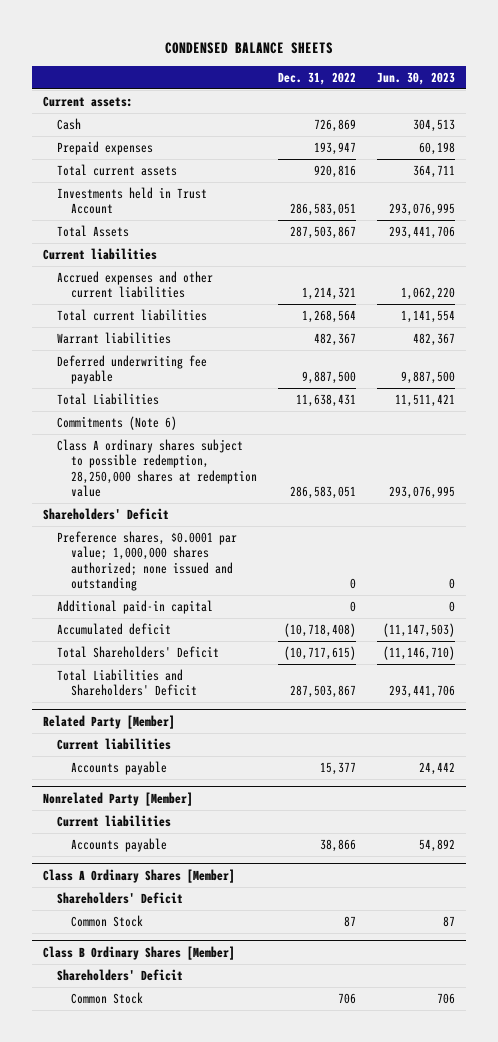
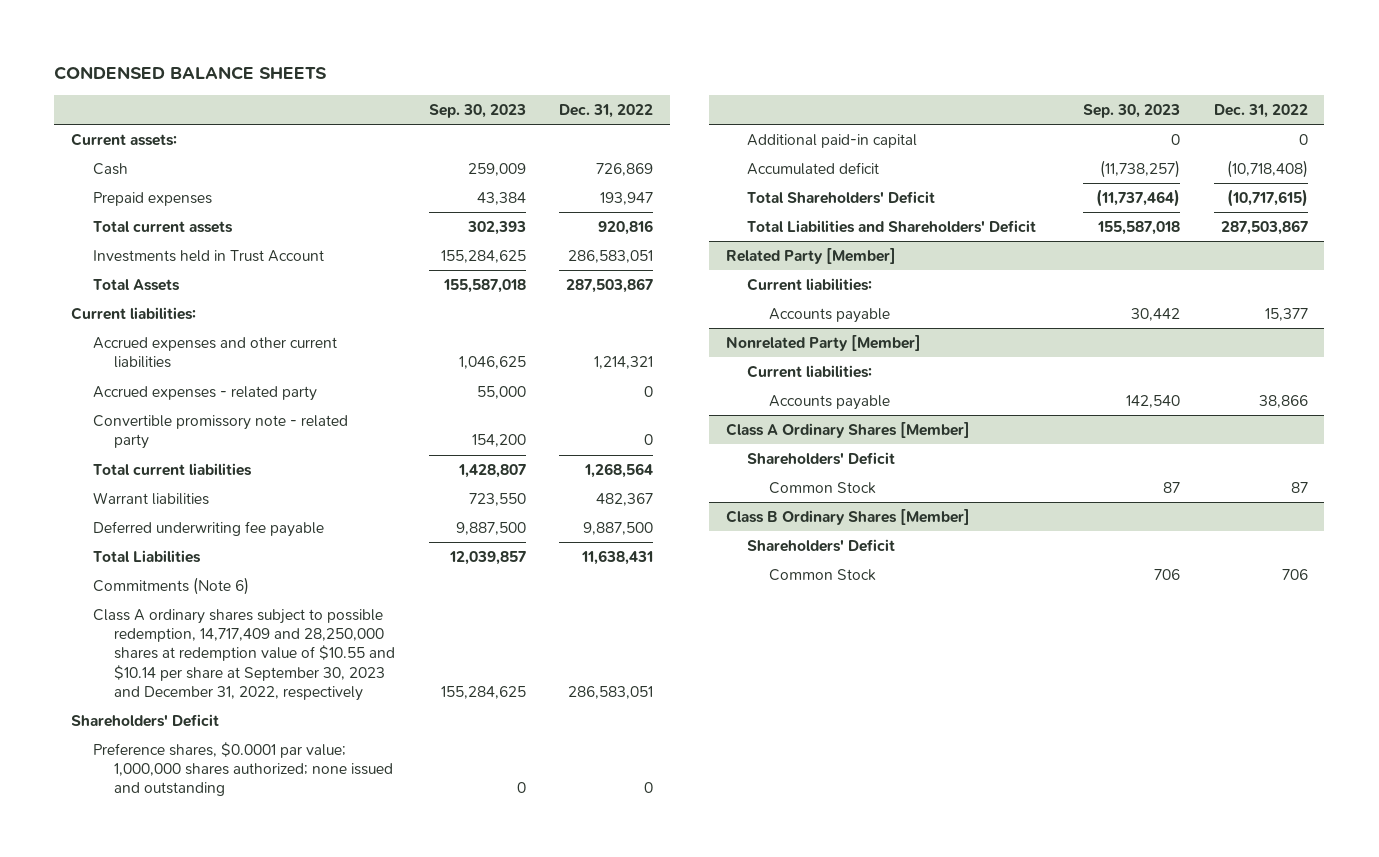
[377,71,456,85] Jun. 30, 2023 -> none
none -> [428,103,526,118] Sep. 30, 2023
[42,248,157,261] Current liabilities -> [71,307,197,321] Current liabilities:
none -> [92,386,317,402] Accrued expenses - related party
none -> [92,415,348,450] Convertible promissory note - related party
[56,439,257,497] Class A ordinary shares subject to possible redemption, 28,250,000 shares at redemption value -> [92,609,396,701] Class A ordinary shares subject to possible redemption, 14,717,409 and 28,250,000 shares at redemption value of $10.55 and $10.14 per share at September 30, 2023 and December 31, 2022, respectively
[56,738,171,751] Current liabilities -> [747,278,873,292] Current liabilities:
[56,815,171,828] Current liabilities -> [747,365,873,379] Current liabilities:

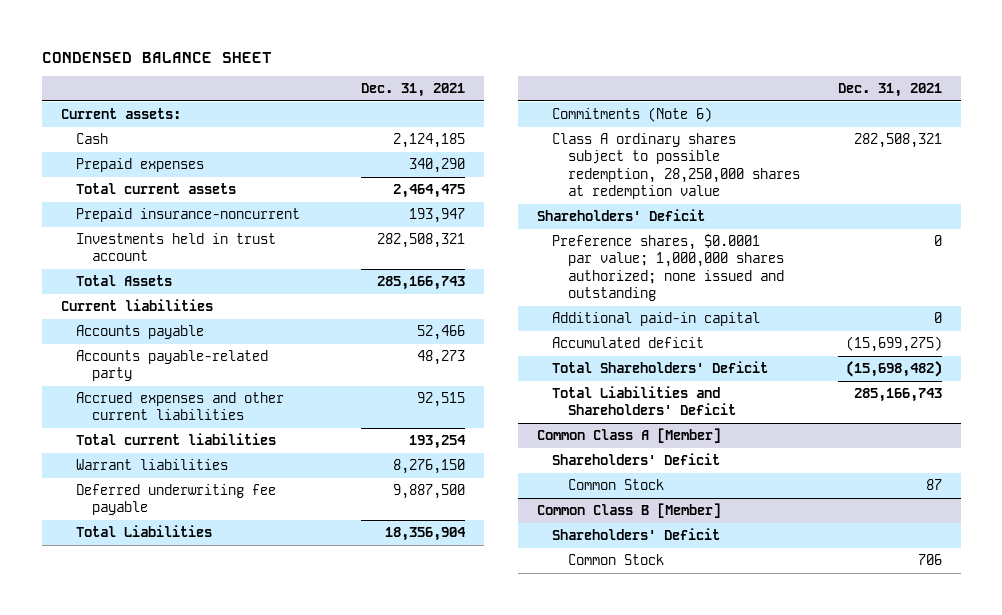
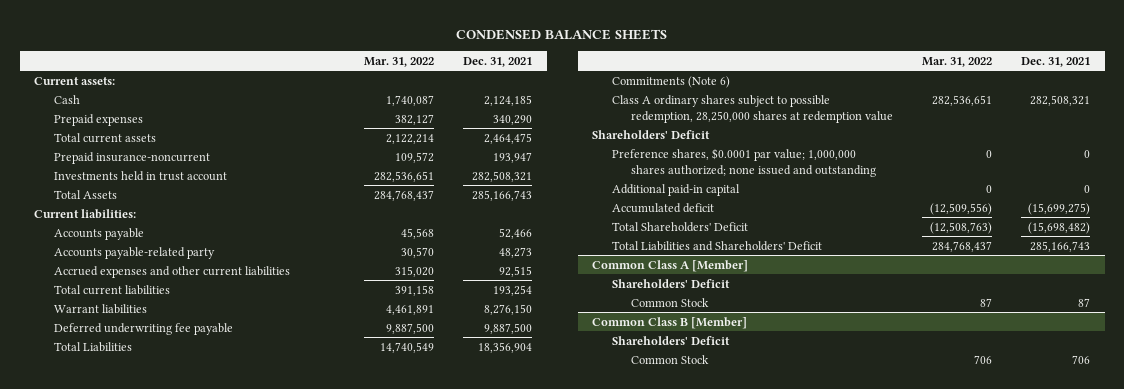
[41,51,272,63] CONDENSED BALANCE SHEET -> [456,28,668,40] CONDENSED BALANCE SHEETS
none -> [364,56,435,67] Mar. 31, 2022
[60,299,213,312] Current liabilities -> [34,208,137,219] Current liabilities:

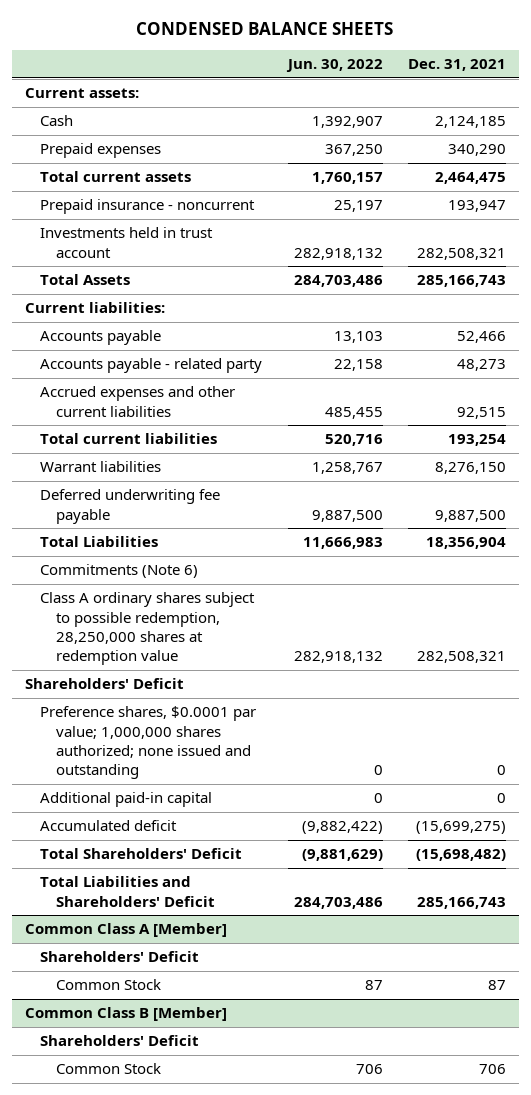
[364,56,435,67] Mar. 31, 2022 -> none
none -> [285,59,383,73] Jun. 30, 2022
[53,151,210,164] Prepaid insurance-noncurrent -> [40,199,256,215] Prepaid insurance - noncurrent
[53,246,215,259] Accounts payable-related party -> [40,358,263,374] Accounts payable - related party

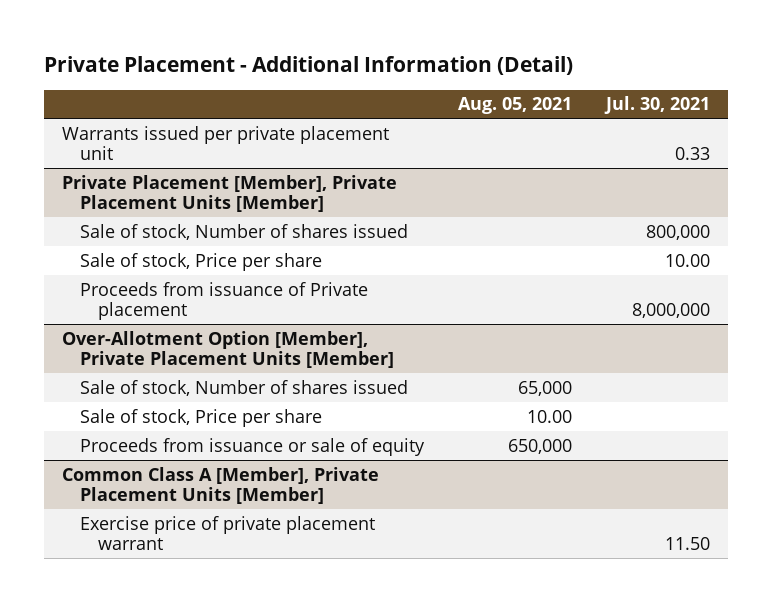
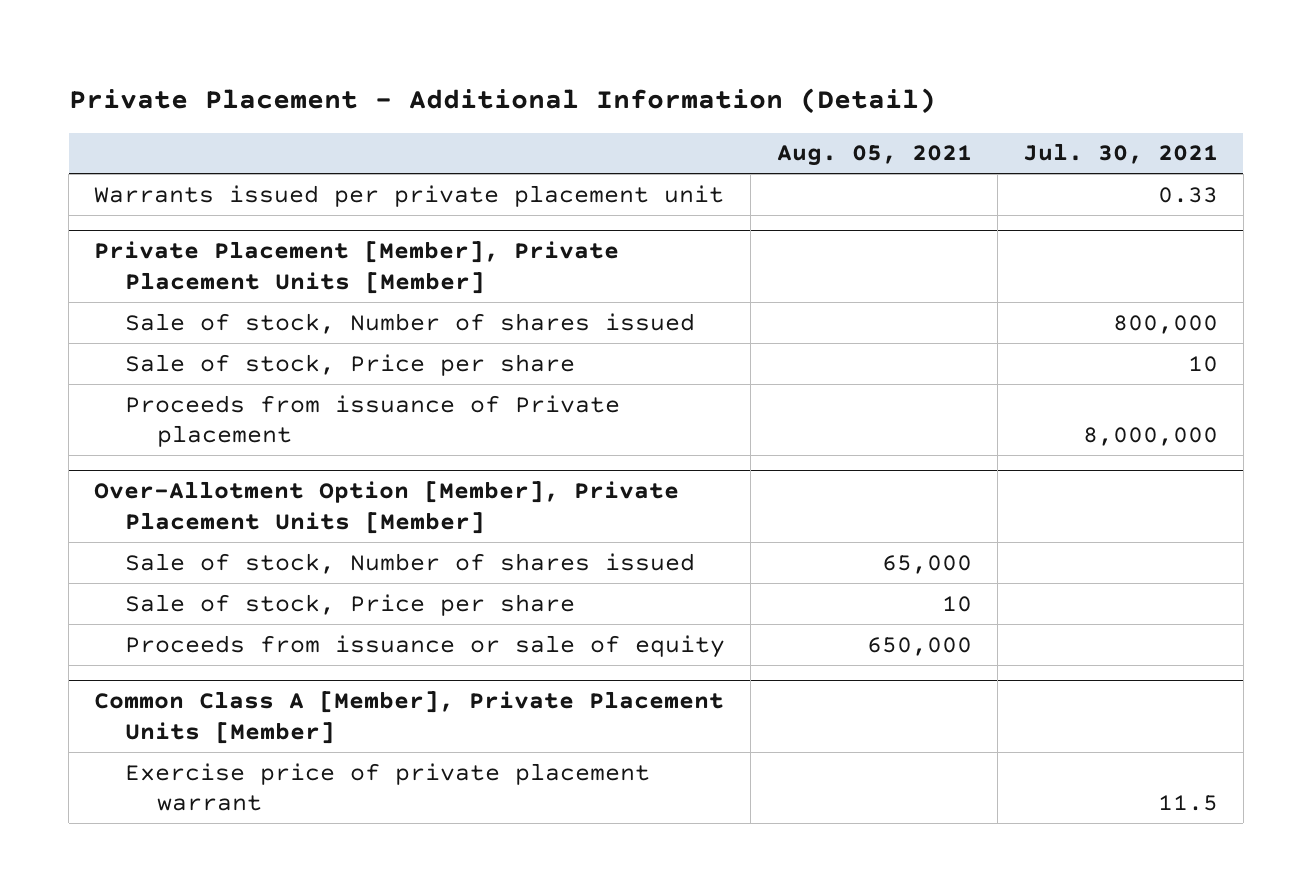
[665,253,711,267] 10.00 -> [1187,355,1218,372] 10
[527,409,573,423] 10.00 -> [941,595,972,612] 10
[665,537,711,551] 11.50 -> [1157,795,1218,812] 11.5

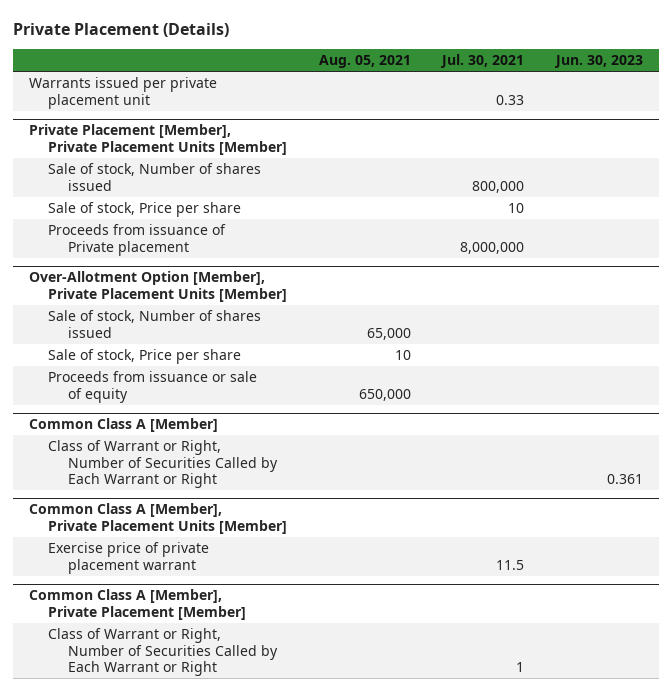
[68,87,936,114] Private Placement - Additional Information (Detail) -> [13,23,230,38] Private Placement (Details)
none -> [553,55,643,69] Jun. 30, 2023
none -> [29,418,219,433] Common Class A [Member]
none -> [48,440,278,489] Class of Warrant or Right, Number of Securities Called by Each Warrant or Right
none -> [29,589,247,621] Common Class A [Member], Private Placement [Member]
none -> [48,628,278,677] Class of Warrant or Right, Number of Securities Called by Each Warrant or Right

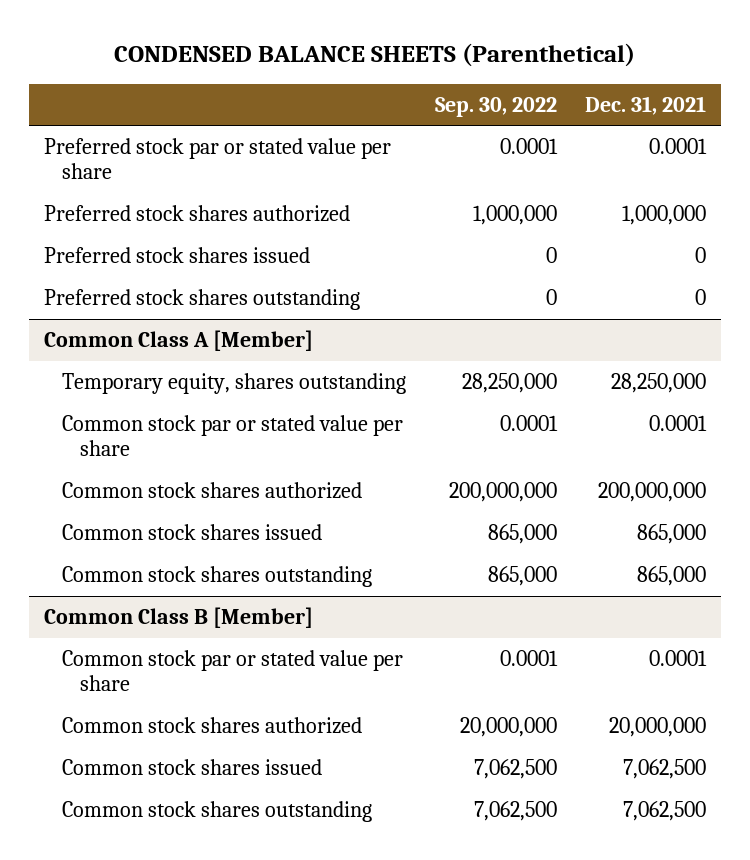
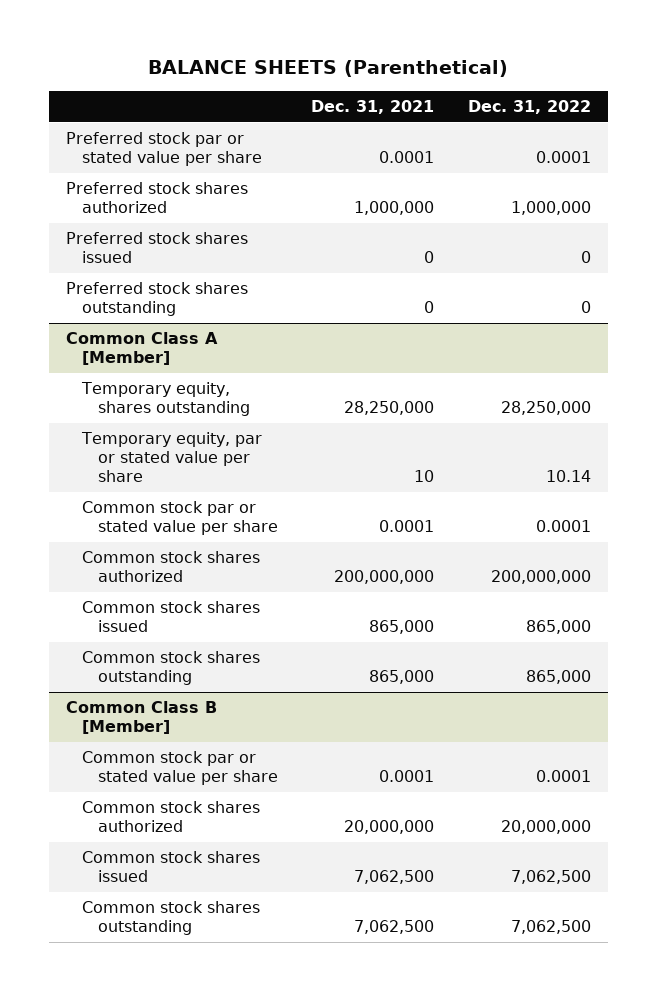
[114,43,636,68] CONDENSED BALANCE SHEETS (Parenthetical) -> [148,60,509,78] BALANCE SHEETS (Parenthetical)
[434,96,557,117] Sep. 30, 2022 -> none
none -> [467,100,591,115] Dec. 31, 2022
none -> [80,432,262,482] Temporary equity, par or stated value per share

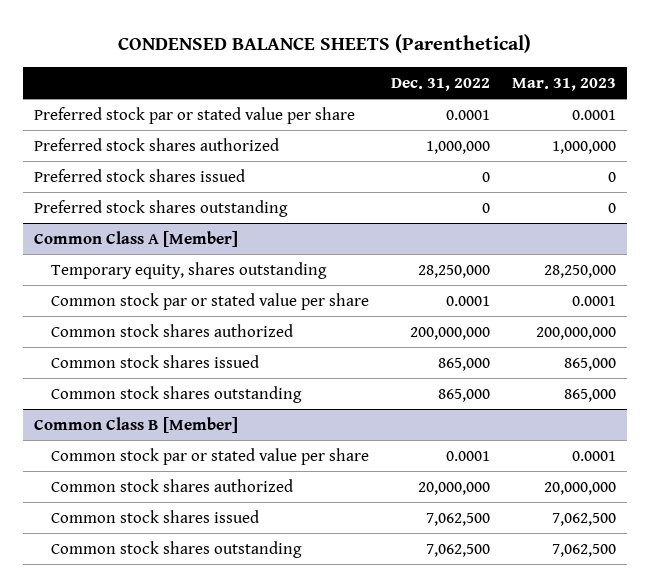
[148,60,509,78] BALANCE SHEETS (Parenthetical) -> [118,33,532,53] CONDENSED BALANCE SHEETS (Parenthetical)
[311,100,435,115] Dec. 31, 2021 -> none
none -> [512,77,617,91] Mar. 31, 2023
[80,432,262,482] Temporary equity, par or stated value per share -> none

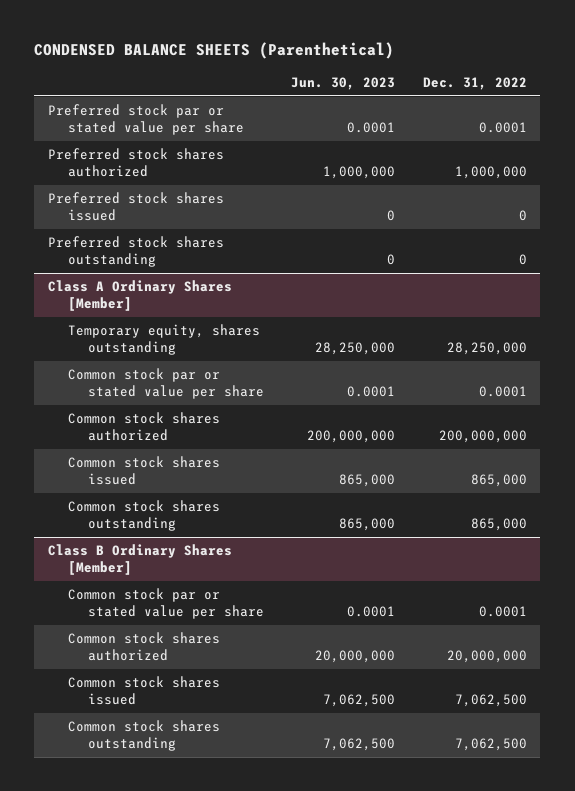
[512,77,617,91] Mar. 31, 2023 -> none
none -> [291,76,396,90] Jun. 30, 2023
[33,231,238,248] Common Class A [Member] -> [47,280,232,311] Class A Ordinary Shares [Member]
[33,417,238,434] Common Class B [Member] -> [47,544,232,575] Class B Ordinary Shares [Member]

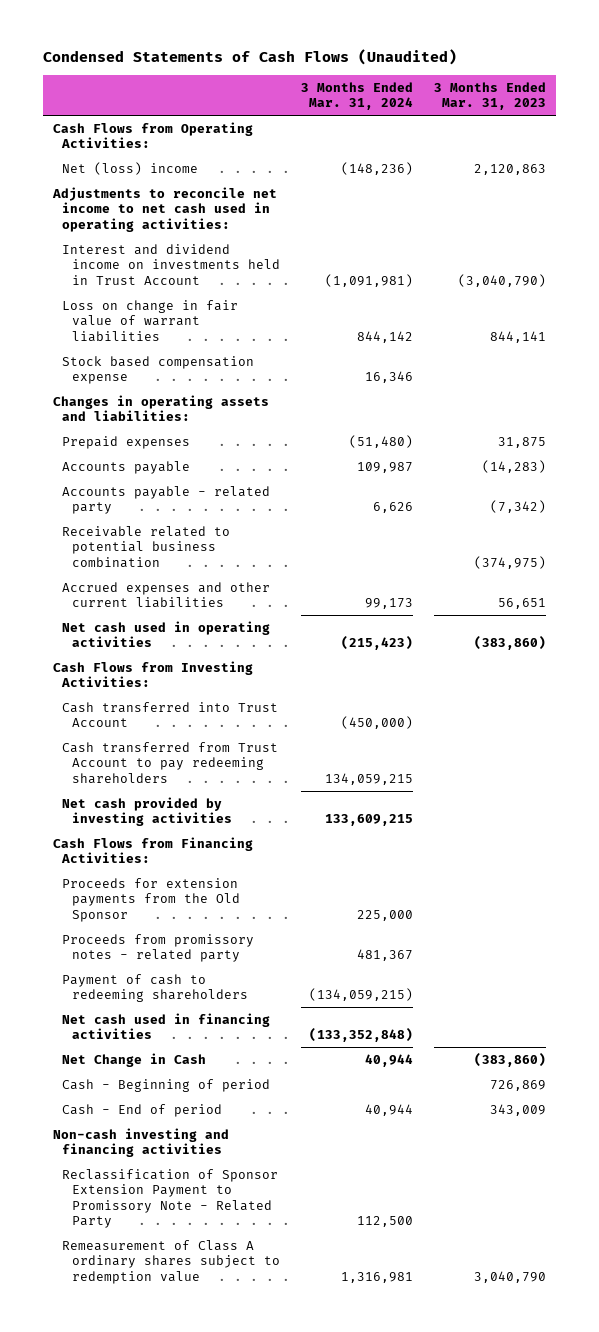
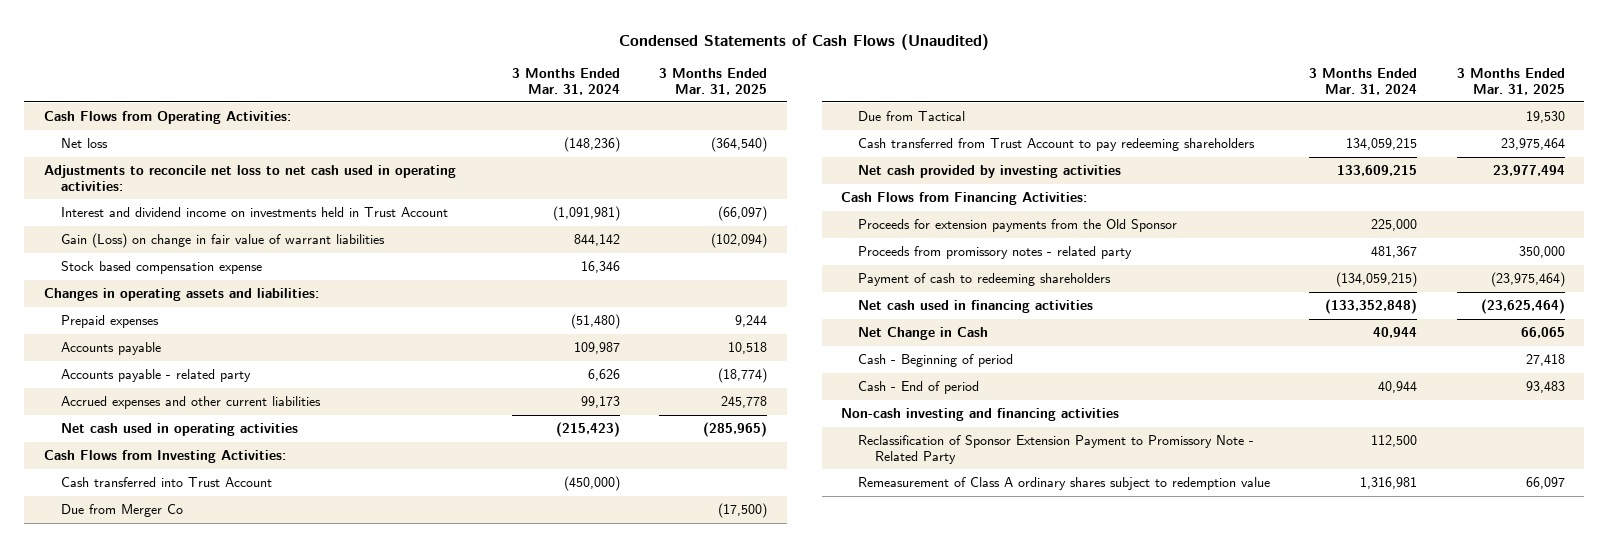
[433,81,546,111] 3 Months Ended Mar. 31, 2023 -> none
none -> [659,67,768,95] 3 Months Ended Mar. 31, 2025
[62,161,199,175] Net (loss) income -> [60,138,108,149] Net loss
[52,186,278,232] Adjustments to reconcile net income to net cash used in operating activities: -> [43,165,456,192] Adjustments to reconcile net loss to net cash used in operating activities:
[62,299,239,342] Loss on change in fair value of warrant liabilities -> [60,233,385,249] Gain (Loss) on change in fair value of warrant liabilities
[62,525,231,568] Receivable related to potential business combination -> none
none -> [60,504,183,518] Due from Merger Co
none -> [857,111,965,122] Due from Tactical

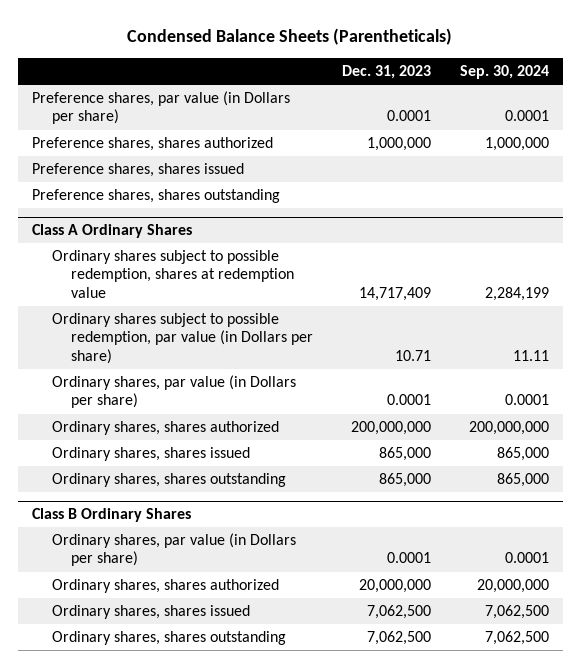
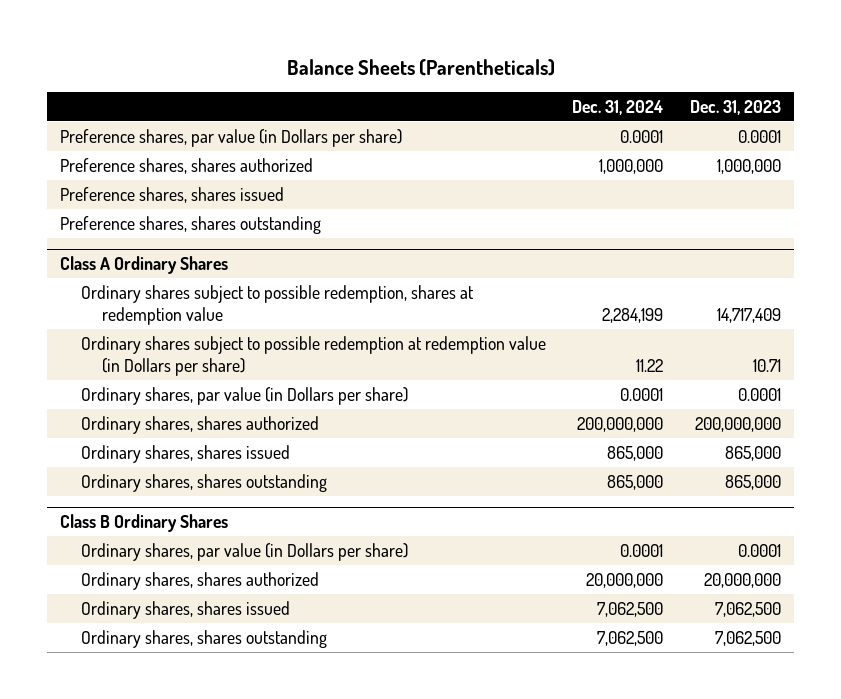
[127,27,453,45] Condensed Balance Sheets (Parentheticals) -> [286,58,555,76] Balance Sheets (Parentheticals)
[459,64,549,79] Sep. 30, 2024 -> none
none -> [572,100,664,116] Dec. 31, 2024
[51,313,314,364] Ordinary shares subject to possible redemption, par value (in Dollars per share) -> [80,335,546,376] Ordinary shares subject to possible redemption at redemption value (in Dollars per share)

